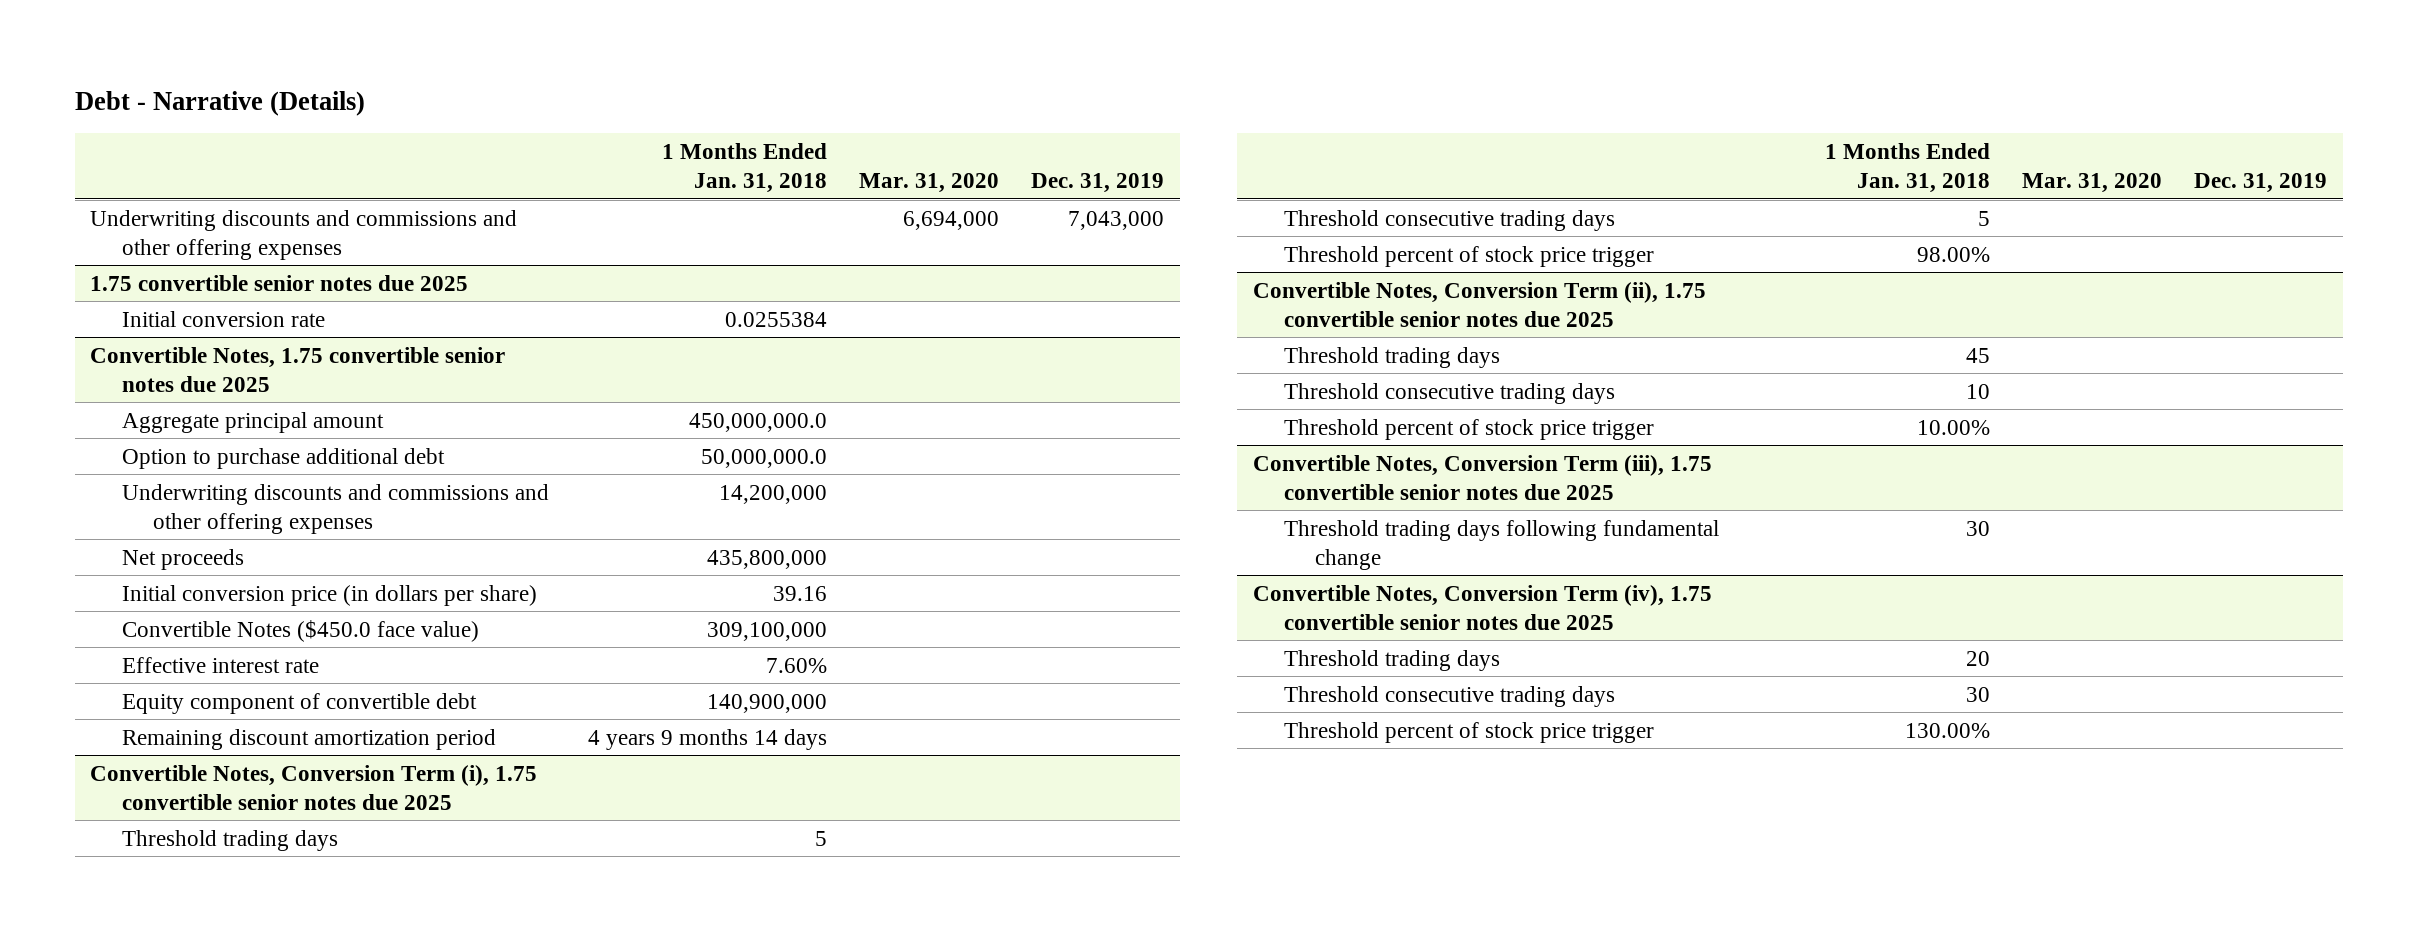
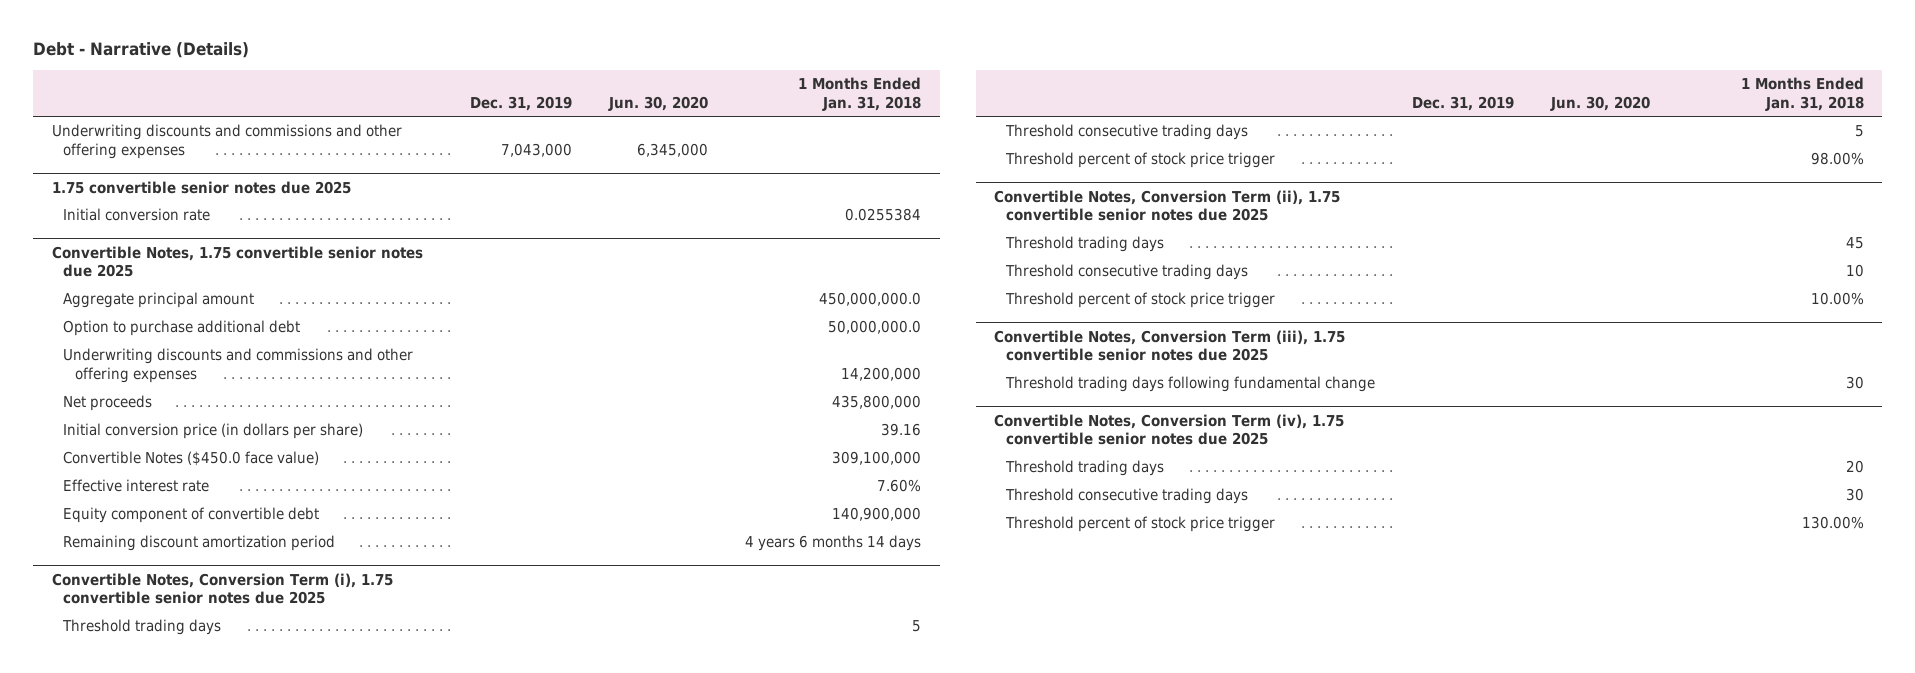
[859,172,1000,193] Mar. 31, 2020 -> none
none -> [607,95,708,111] Jun. 30, 2020
[588,728,828,750] 4 years 9 months 14 days -> [745,535,922,552] 4 years 6 months 14 days

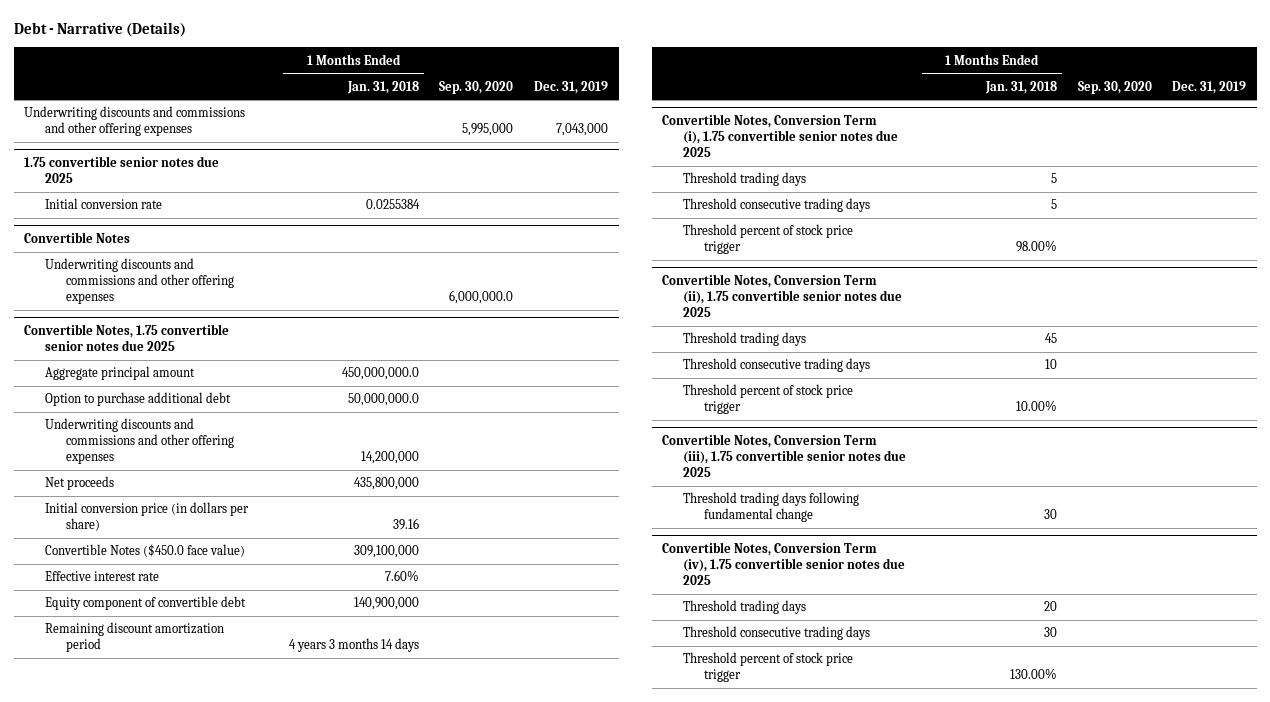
[607,95,708,111] Jun. 30, 2020 -> none
none -> [439,80,514,94] Sep. 30, 2020
none -> [23,232,130,244] Convertible Notes
none -> [44,258,234,305] Underwriting discounts and commissions and other offering expenses
[745,535,922,552] 4 years 6 months 14 days -> [288,638,419,653] 4 years 3 months 14 days

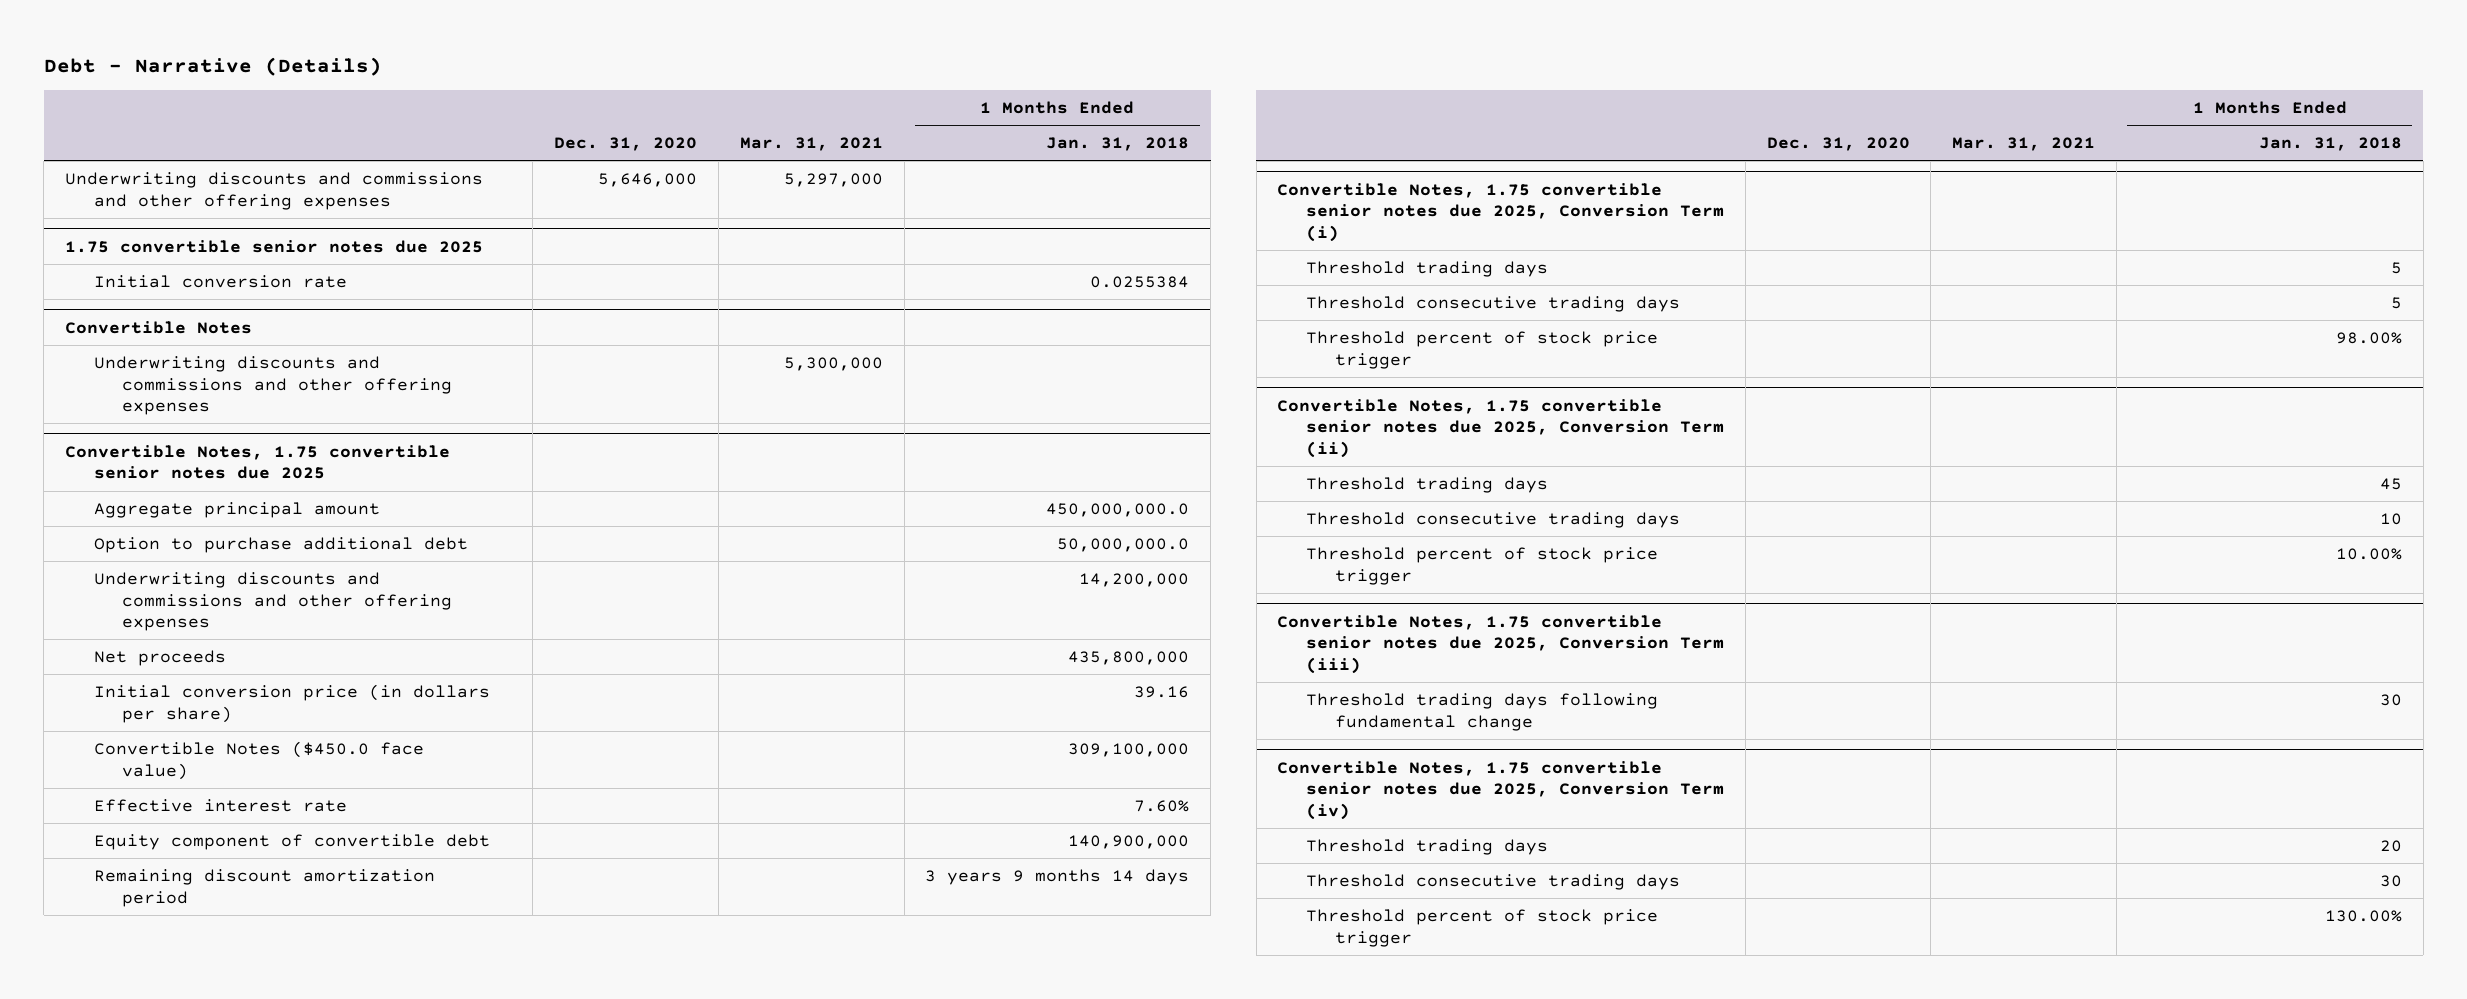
[439,80,514,94] Sep. 30, 2020 -> none
[534,80,609,94] Dec. 31, 2019 -> none
none -> [554,137,698,152] Dec. 31, 2020
none -> [739,137,883,152] Mar. 31, 2021
[288,638,419,653] 4 years 3 months 14 days -> [925,868,1190,885] 3 years 9 months 14 days
[662,114,898,158] Convertible Notes, Conversion Term (i), 1.75 convertible senior notes due 2025 -> [1277,182,1725,243] Convertible Notes, 1.75 convertible senior notes due 2025, Conversion Term (i)
[662,274,902,318] Convertible Notes, Conversion Term (ii), 1.75 convertible senior notes due 2025 -> [1277,398,1725,459] Convertible Notes, 1.75 convertible senior notes due 2025, Conversion Term (ii)
[662,434,906,478] Convertible Notes, Conversion Term (iii), 1.75 convertible senior notes due 2025 -> [1277,614,1725,675] Convertible Notes, 1.75 convertible senior notes due 2025, Conversion Term (iii)
[662,542,905,586] Convertible Notes, Conversion Term (iv), 1.75 convertible senior notes due 2025 -> [1277,760,1725,821] Convertible Notes, 1.75 convertible senior notes due 2025, Conversion Term (iv)

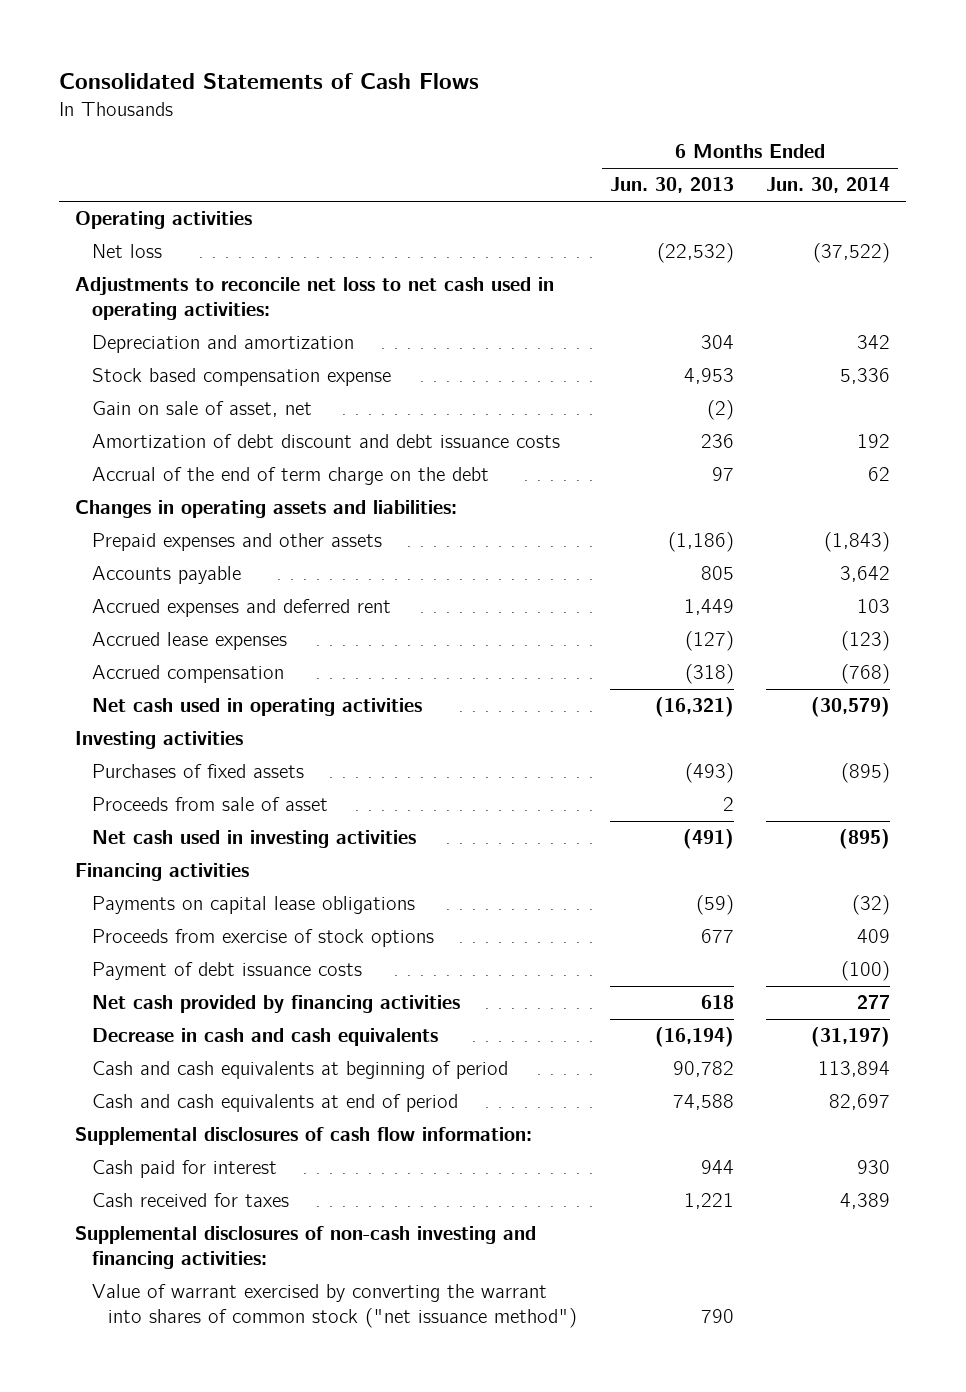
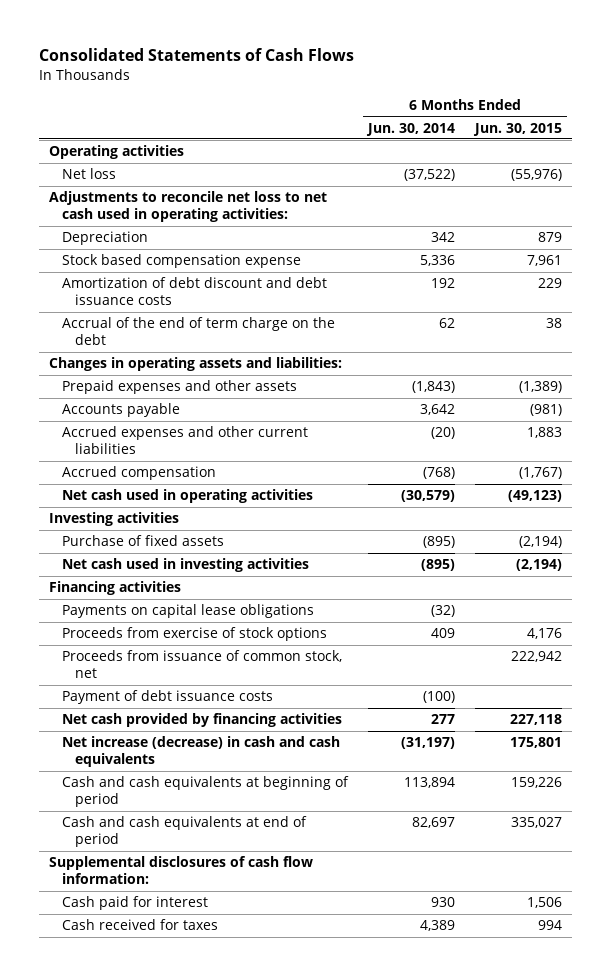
[609,177,734,194] Jun. 30, 2013 -> none
none -> [473,122,563,136] Jun. 30, 2015
[91,335,354,354] Depreciation and amortization -> [62,231,149,246] Depreciation
[91,401,312,418] Gain on sale of asset, net -> none
[91,599,391,618] Accrued expenses and deferred rent -> none
[91,632,287,651] Accrued lease expenses -> none
none -> [62,426,309,455] Accrued expenses and other current liabilities
[91,797,328,812] Proceeds from sale of asset -> none
[91,764,304,779] Purchases of fixed assets -> [62,535,225,547] Purchase of fixed assets
none -> [62,650,343,679] Proceeds from issuance of common stock, net
[91,1028,438,1047] Decrease in cash and cash equivalents -> [62,736,341,768] Net increase (decrease) in cash and cash equivalents
[75,1226,537,1269] Supplemental disclosures of non-cash investing and financing activities: -> none
[91,1284,578,1328] Value of warrant exercised by converting the warrant into shares of common stock ("net issuance method") -> none

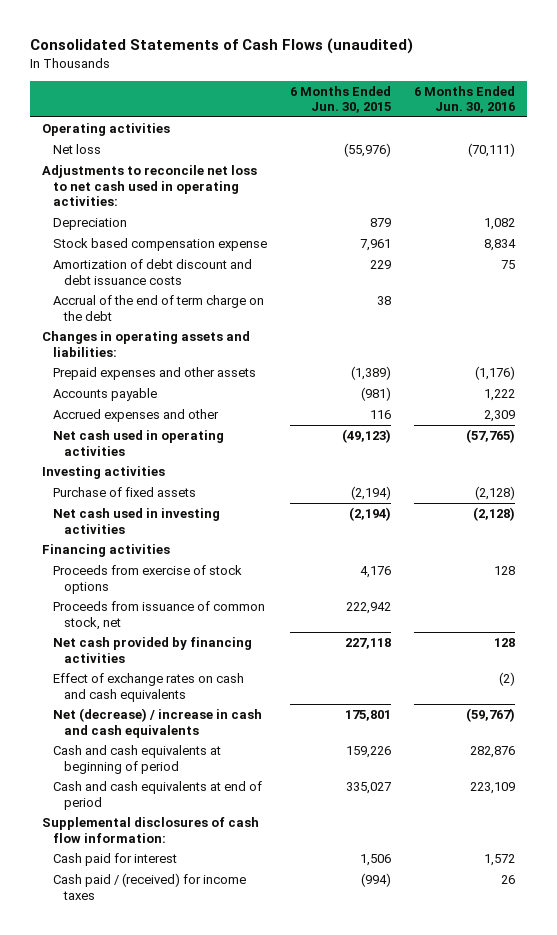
[38,47,354,61] Consolidated Statements of Cash Flows -> [30,38,414,55] Consolidated Statements of Cash Flows (unaudited)
[366,122,456,136] Jun. 30, 2014 -> none
none -> [414,85,516,114] 6 Months Ended Jun. 30, 2016
[62,466,217,481] Accrued compensation -> none
[62,426,309,455] Accrued expenses and other current liabilities -> [53,409,220,423] Accrued expenses and other
[527,427,563,439] 1,883 -> [370,410,392,420] 116
[62,604,315,619] Payments on capital lease obligations -> none
[62,690,274,705] Payment of debt issuance costs -> none
none -> [53,673,245,702] Effect of exchange rates on cash and cash equivalents
[62,736,341,768] Net increase (decrease) in cash and cash equivalents -> [53,708,263,738] Net (decrease) / increase in cash and cash equivalents
[62,919,219,931] Cash received for taxes -> [53,873,247,900] Cash paid / (received) for income taxes
[538,920,563,931] 994 -> [361,873,392,888] (994)

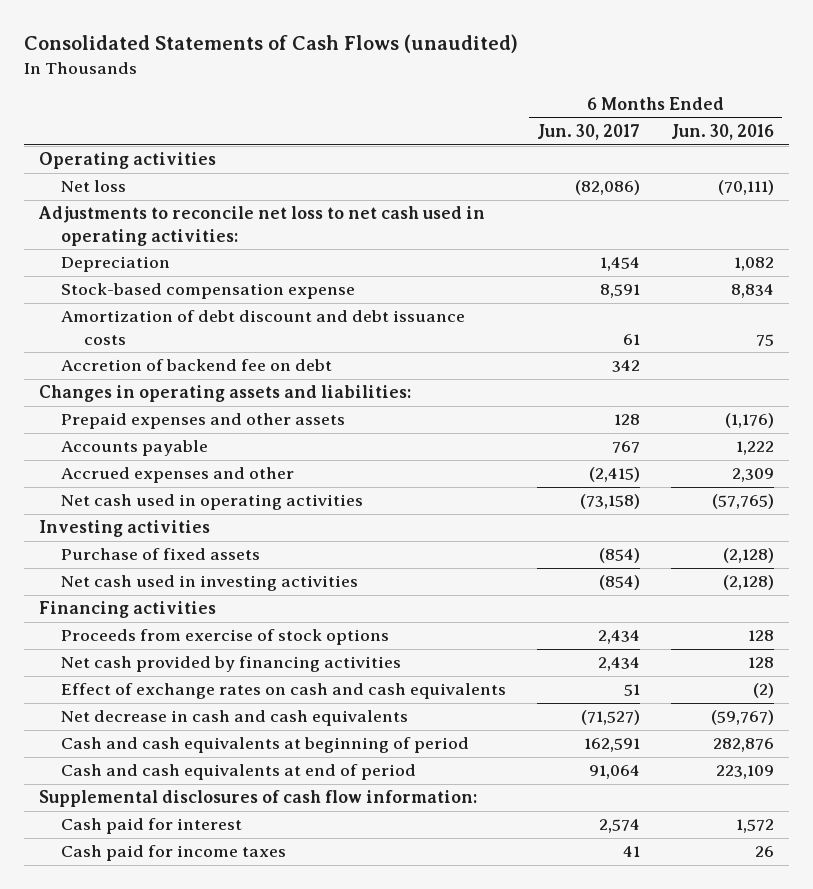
[290,85,392,114] 6 Months Ended Jun. 30, 2015 -> none
none -> [537,124,641,141] Jun. 30, 2017
[53,238,268,252] Stock based compensation expense -> [61,283,356,300] Stock-based compensation expense
[53,295,265,321] Accrual of the end of term charge on the debt -> [61,359,333,372] Accretion of backend fee on debt
[53,601,266,630] Proceeds from issuance of common stock, net -> none
[53,708,263,738] Net (decrease) / increase in cash and cash equivalents -> [61,710,409,727] Net decrease in cash and cash equivalents
[53,873,247,900] Cash paid / (received) for income taxes -> [61,845,287,862] Cash paid for income taxes

